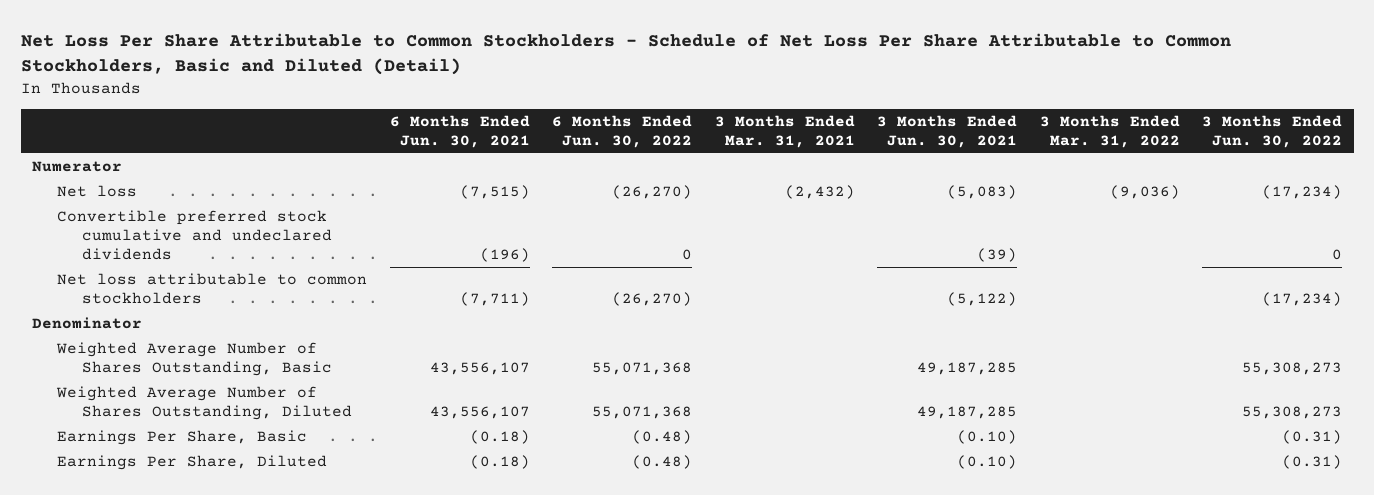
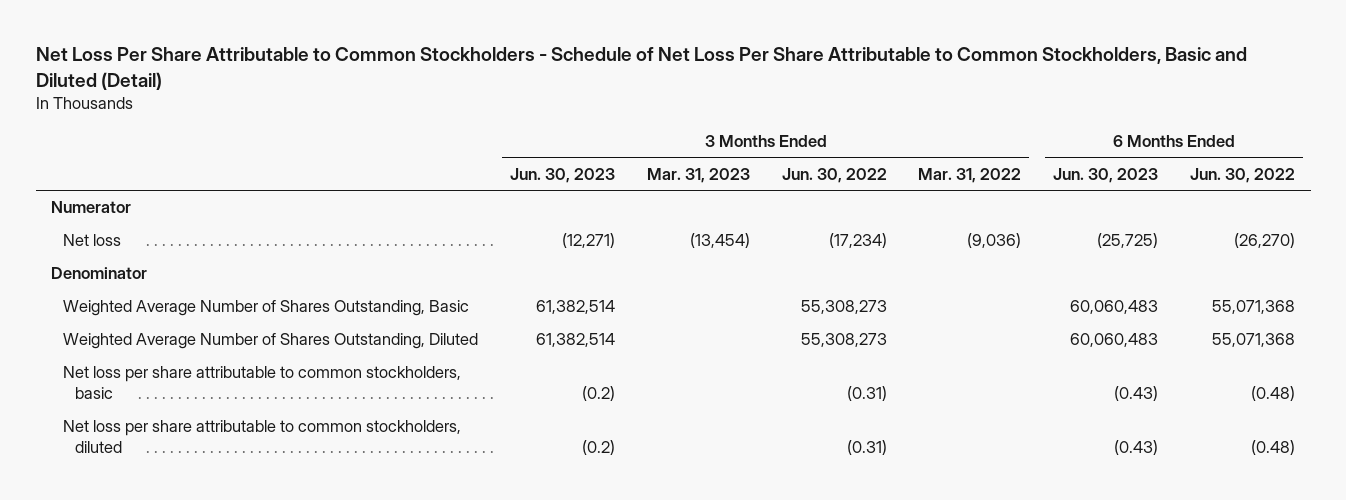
[389,115,530,149] 6 Months Ended Jun. 30, 2021 -> none
[714,115,855,149] 3 Months Ended Mar. 31, 2021 -> none
[877,115,1018,149] 3 Months Ended Jun. 30, 2021 -> none
none -> [510,167,616,183] Jun. 30, 2023
none -> [646,167,750,183] Mar. 31, 2023
none -> [1053,167,1159,183] Jun. 30, 2023
[56,210,333,261] Convertible preferred stock cumulative and undeclared dividends -> none
[56,273,367,305] Net loss attributable to common stockholders -> none
[56,430,307,446] Earnings Per Share, Basic -> [63,366,462,400] Net loss per share attributable to common stockholders, basic
[56,455,327,471] Earnings Per Share, Diluted -> [63,420,462,454] Net loss per share attributable to common stockholders, diluted

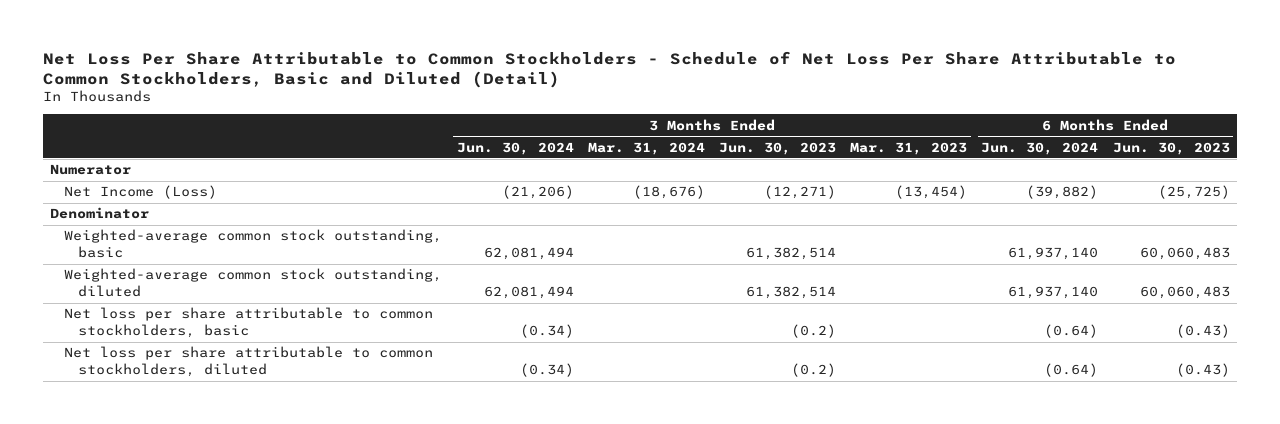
[781,167,887,183] Jun. 30, 2022 -> none
[918,167,1022,183] Mar. 31, 2022 -> none
[1189,167,1295,183] Jun. 30, 2022 -> none
none -> [456,141,574,155] Jun. 30, 2024
none -> [587,141,705,155] Mar. 31, 2024
none -> [981,141,1099,155] Jun. 30, 2024
[63,234,122,247] Net loss -> [64,185,218,200] Net Income (Loss)
[63,300,470,317] Weighted Average Number of Shares Outstanding, Basic -> [64,229,443,259] Weighted-average common stock outstanding, basic
[63,333,479,350] Weighted Average Number of Shares Outstanding, Diluted -> [64,268,443,298] Weighted-average common stock outstanding, diluted

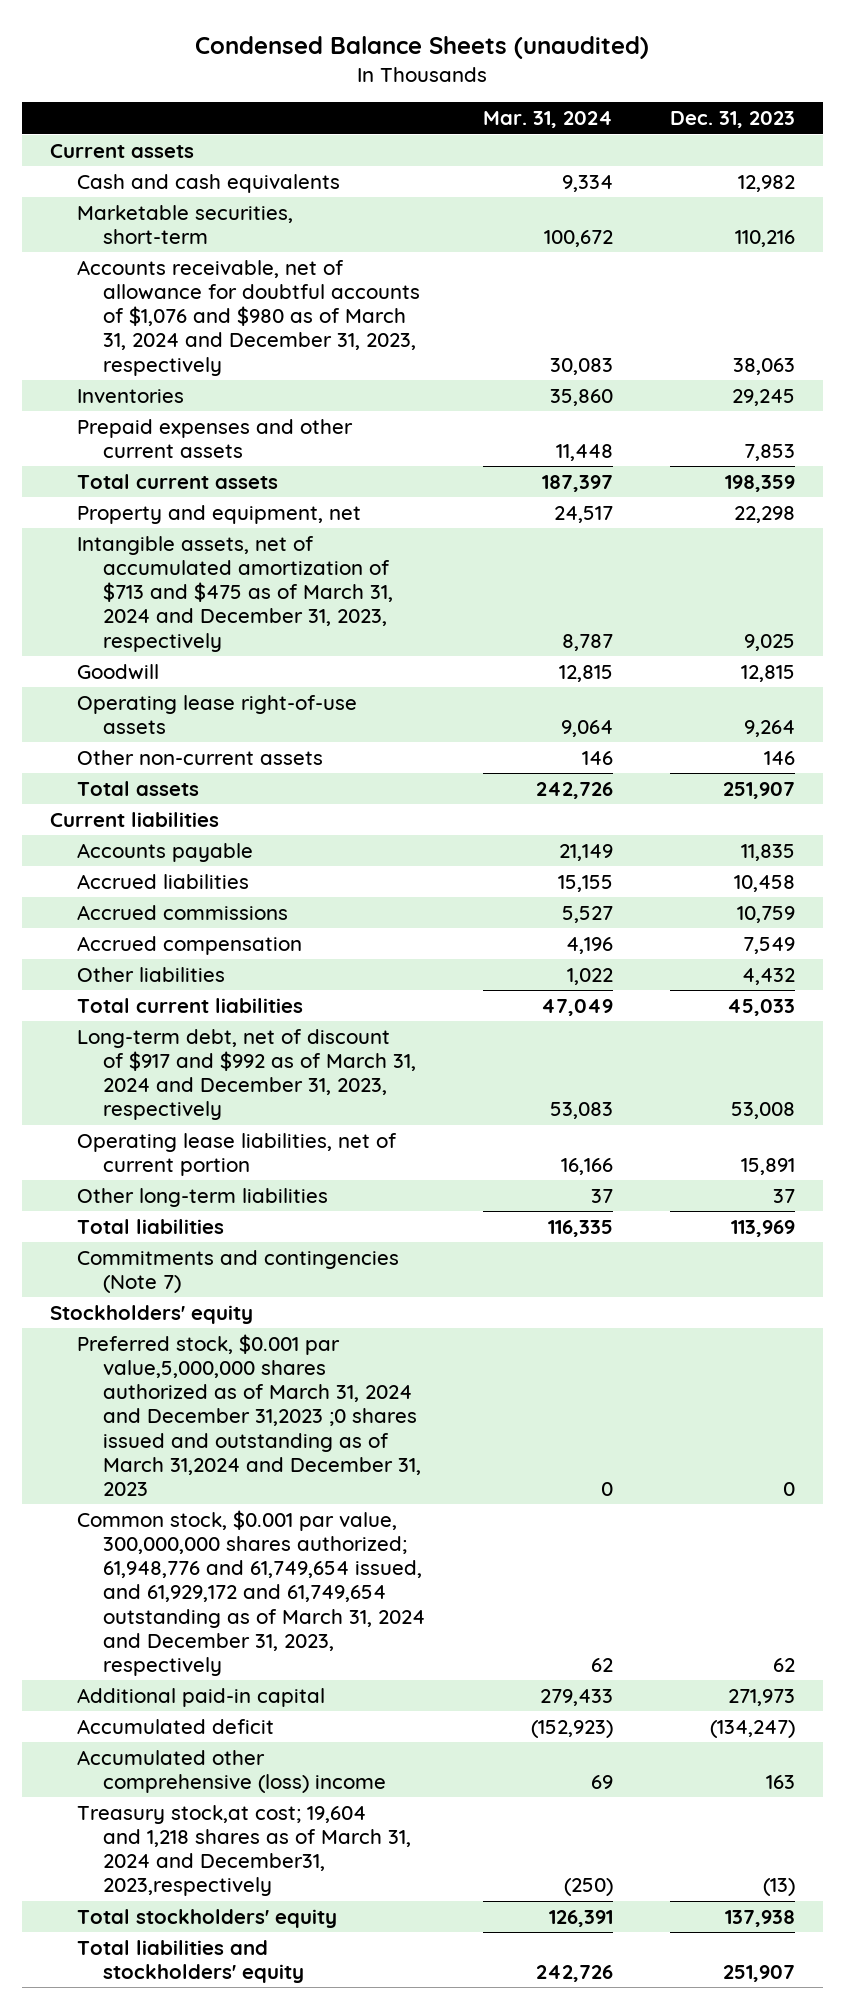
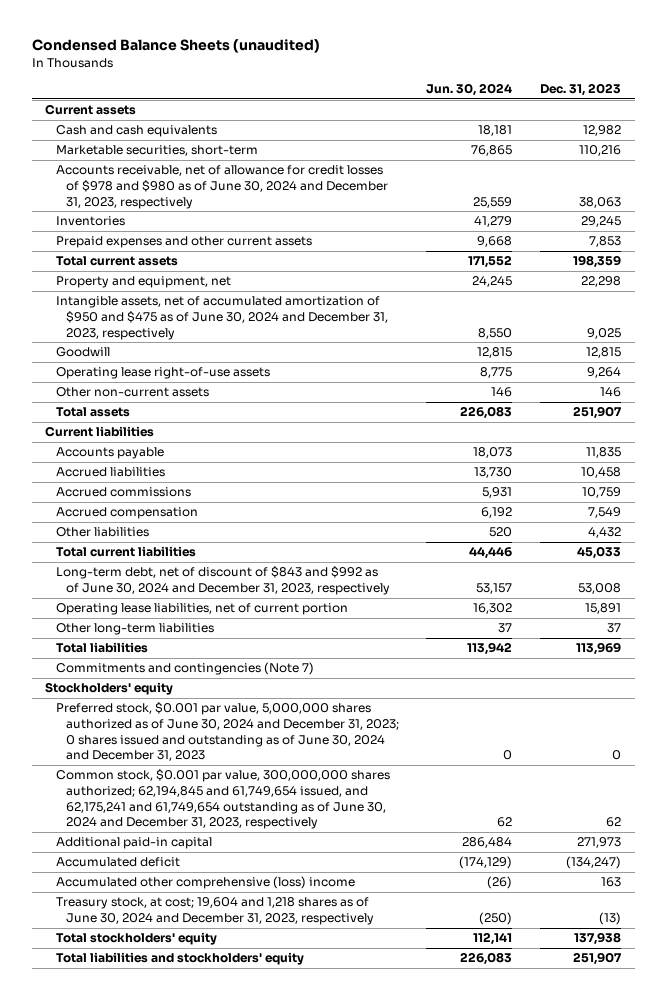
[482,111,613,129] Mar. 31, 2024 -> none
none -> [426,83,513,97] Jun. 30, 2024
[76,259,421,376] Accounts receivable, net of allowance for doubtful accounts of $1,076 and $980 as of March 31, 2024 and December 31, 2023, respectively -> [55,165,388,209] Accounts receivable, net of allowance for credit losses of $978 and $980 as of June 30, 2024 and December 31, 2023, respectively
[76,535,394,652] Intangible assets, net of accumulated amortization of $713 and $475 as of March 31, 2024 and December 31, 2023, respectively -> [55,296,388,340] Intangible assets, net of accumulated amortization of $950 and $475 as of June 30, 2024 and December 31, 2023, respectively
[76,1028,417,1121] Long-term debt, net of discount of $917 and $992 as of March 31, 2024 and December 31, 2023, respectively -> [55,566,390,596] Long-term debt, net of discount of $843 and $992 as of June 30, 2024 and December 31, 2023, respectively
[76,1333,422,1496] Preferred stock, $0.001 par value,5,000,000 shares authorized as of March 31, 2024 and December 31,2023 ;0 shares issued and outstanding as of March 31,2024 and December 31, 2023 -> [55,702,399,762] Preferred stock, $0.001 par value, 5,000,000 shares authorized as of June 30, 2024 and December 31, 2023; 0 shares issued and outstanding as of June 30, 2024 and December 31, 2023
[76,1509,426,1676] Common stock, $0.001 par value, 300,000,000 shares authorized; 61,948,776 and 61,749,654 issued, and 61,929,172 and 61,749,654 outstanding as of March 31, 2024 and December 31, 2023, respectively -> [55,769,390,830] Common stock, $0.001 par value, 300,000,000 shares authorized; 62,194,845 and 61,749,654 issued, and 62,175,241 and 61,749,654 outstanding as of June 30, 2024 and December 31, 2023, respectively
[76,1804,412,1897] Treasury stock,at cost; 19,604 and 1,218 shares as of March 31, 2024 and December31, 2023,respectively -> [55,897,374,926] Treasury stock, at cost; 19,604 and 1,218 shares as of June 30, 2024 and December 31, 2023, respectively

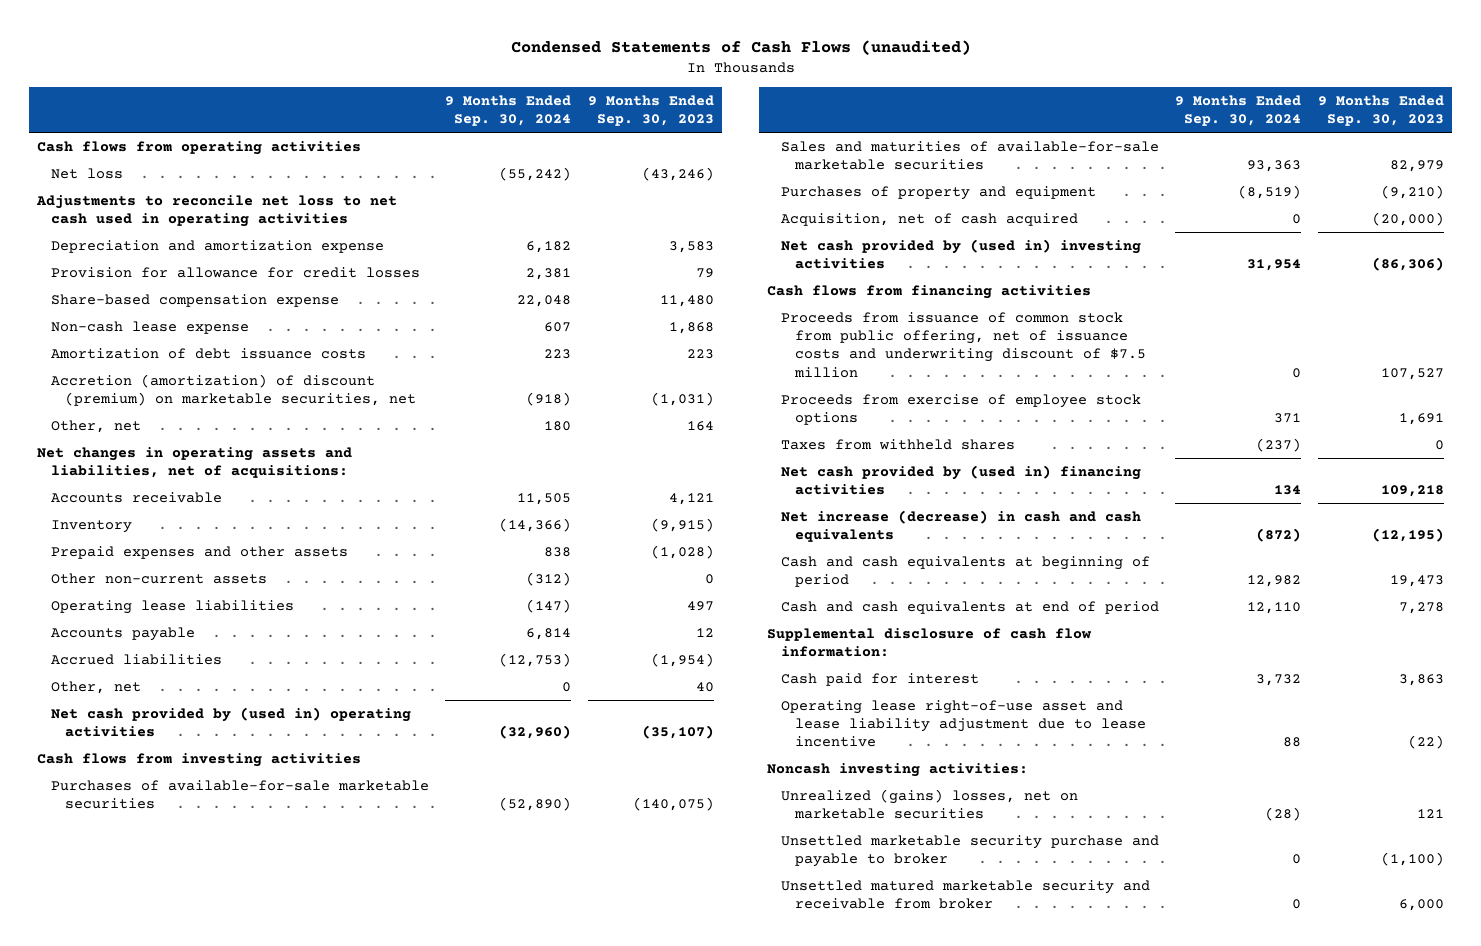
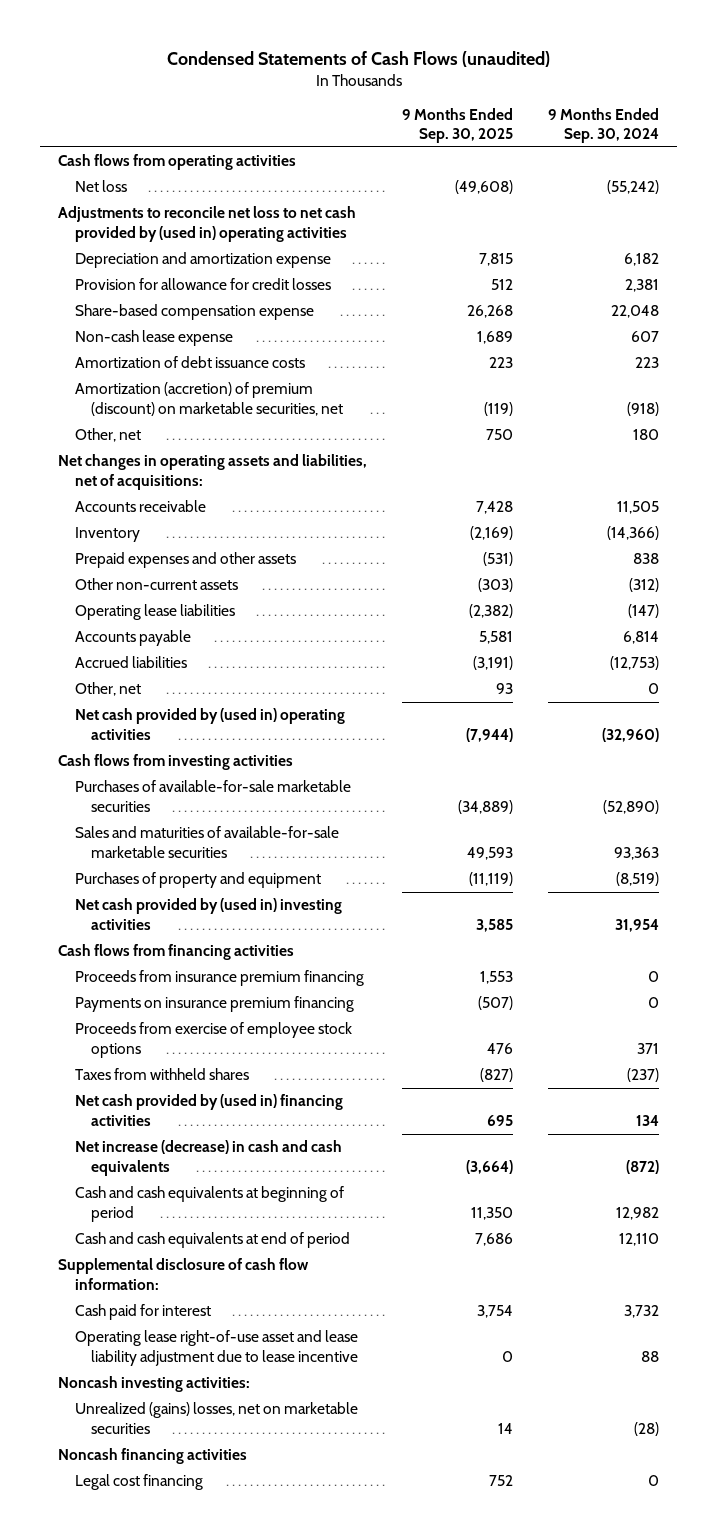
[587,94,714,127] 9 Months Ended Sep. 30, 2023 -> none
none -> [402,107,514,144] 9 Months Ended Sep. 30, 2025
[36,194,398,228] Adjustments to reconcile net loss to net cash used in operating activities -> [57,206,356,243] Adjustments to reconcile net loss to net cash provided by (used in) operating activities
[51,373,416,407] Accretion (amortization) of discount (premium) on marketable securities, net -> [74,382,344,417] Amortization (accretion) of premium (discount) on marketable securities, net
[780,212,1078,226] Acquisition, net of cash acquired -> none
[780,311,1146,378] Proceeds from issuance of common stock from public offering, net of issuance costs and underwriting discount of $7.5 million -> none
none -> [74,970,364,987] Proceeds from insurance premium financing
none -> [74,996,354,1013] Payments on insurance premium financing
[780,834,1159,868] Unsettled marketable security purchase and payable to broker -> none
[780,879,1150,910] Unsettled matured marketable security and receivable from broker -> none
none -> [57,1448,247,1465] Noncash financing activities
none -> [74,1474,203,1491] Legal cost financing

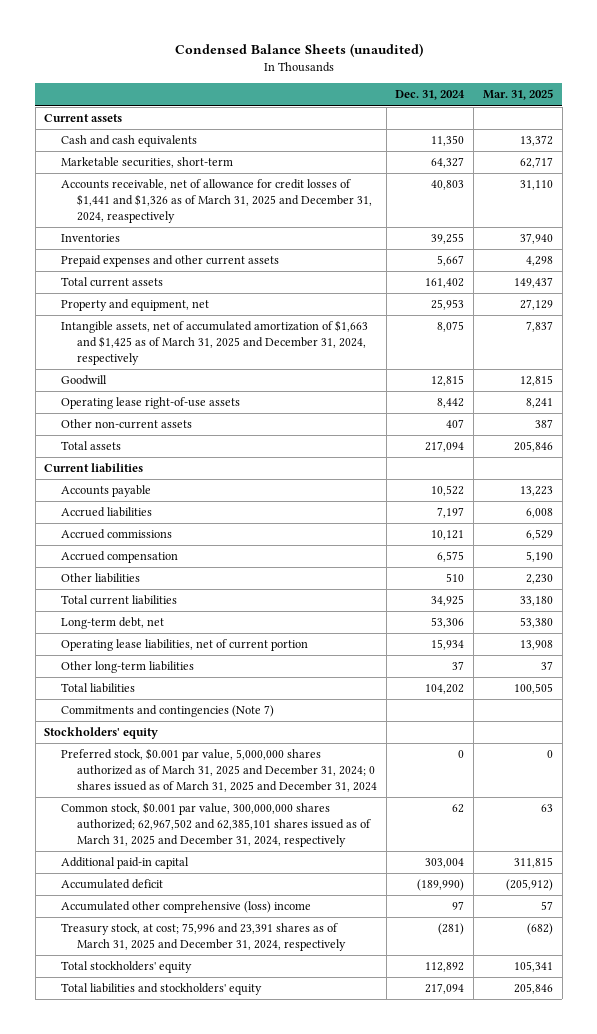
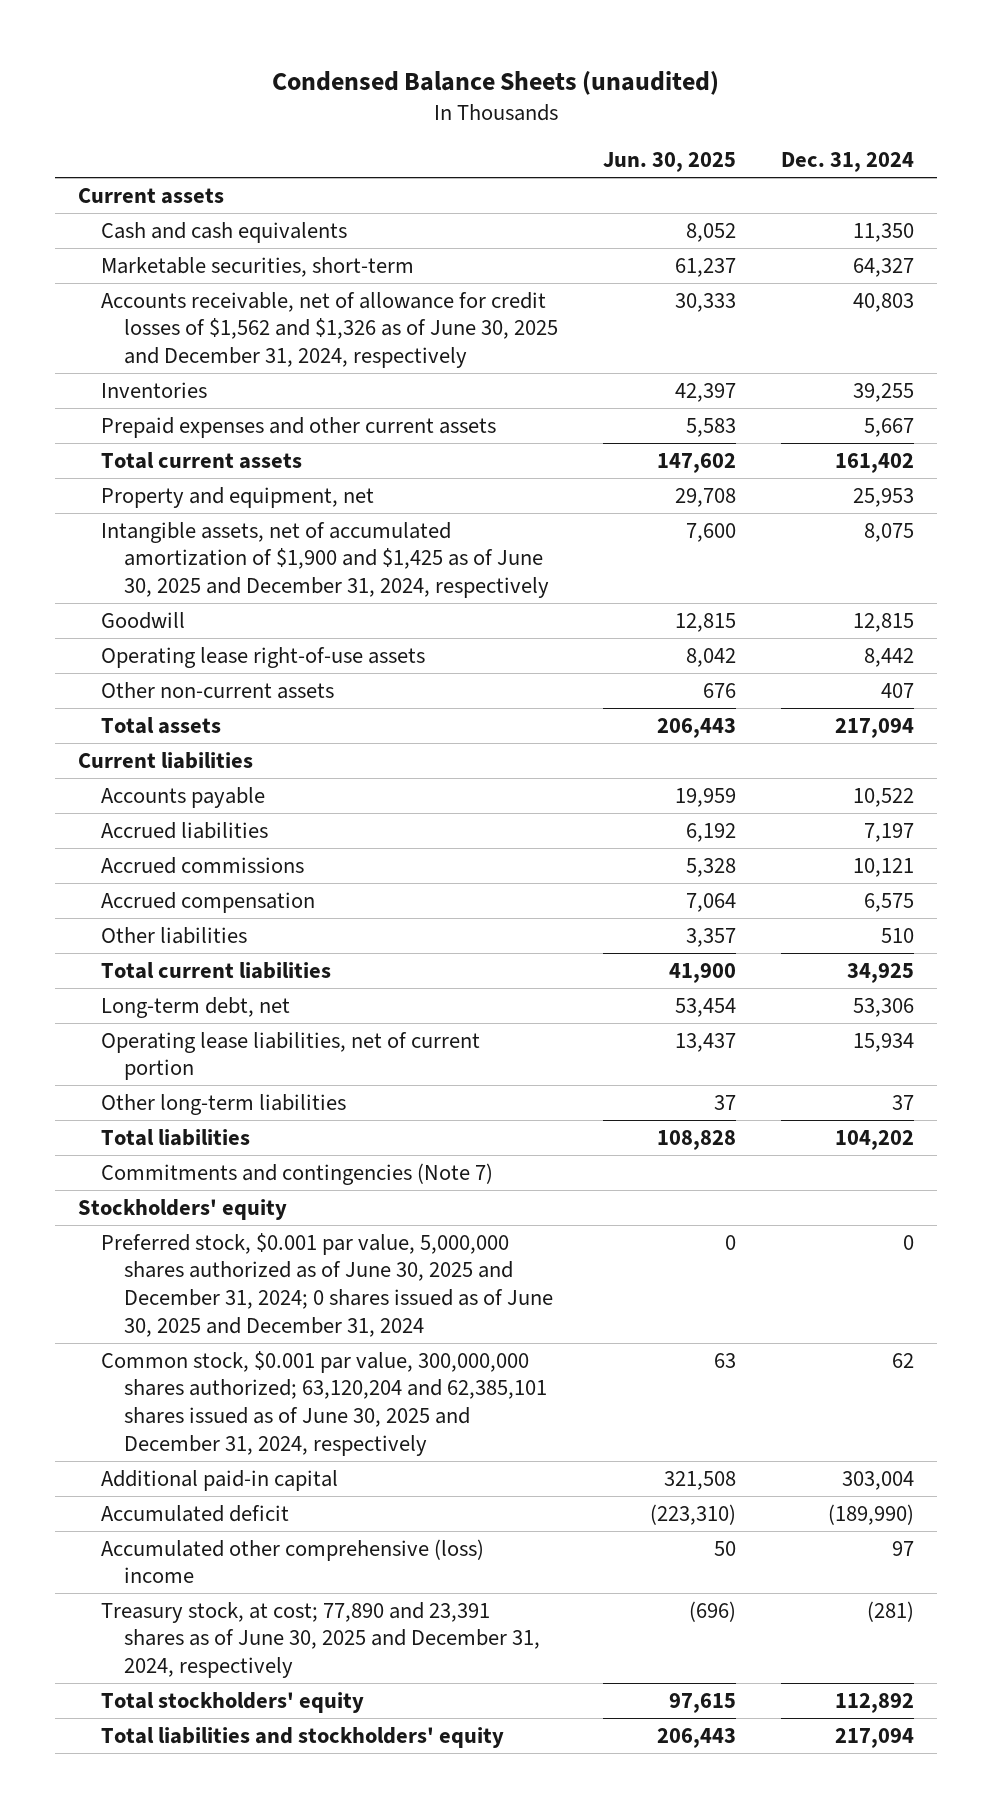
[482,89,553,101] Mar. 31, 2025 -> none
none -> [602,152,736,173] Jun. 30, 2025
[60,179,372,223] Accounts receivable, net of allowance for credit losses of $1,441 and $1,326 as of March 31, 2025 and December 31, 2024, reaspectively -> [100,291,558,369] Accounts receivable, net of allowance for credit losses of $1,562 and $1,326 as of June 30, 2025 and December 31, 2024, respectively
[60,320,368,365] Intangible assets, net of accumulated amortization of $1,663 and $1,425 as of March 31, 2025 and December 31, 2024, respectively -> [100,521,549,599] Intangible assets, net of accumulated amortization of $1,900 and $1,425 as of June 30, 2025 and December 31, 2024, respectively
[60,748,377,792] Preferred stock, $0.001 par value, 5,000,000 shares authorized as of March 31, 2025 and December 31, 2024; 0 shares issued as of March 31, 2025 and December 31, 2024 -> [100,1232,553,1337] Preferred stock, $0.001 par value, 5,000,000 shares authorized as of June 30, 2025 and December 31, 2024; 0 shares issued as of June 30, 2025 and December 31, 2024
[60,802,371,847] Common stock, $0.001 par value, 300,000,000 shares authorized; 62,967,502 and 62,385,101 shares issued as of March 31, 2025 and December 31, 2024, respectively -> [100,1350,547,1456] Common stock, $0.001 par value, 300,000,000 shares authorized; 63,120,204 and 62,385,101 shares issued as of June 30, 2025 and December 31, 2024, respectively
[60,923,346,951] Treasury stock, at cost; 75,996 and 23,391 shares as of March 31, 2025 and December 31, 2024, respectively -> [100,1601,540,1679] Treasury stock, at cost; 77,890 and 23,391 shares as of June 30, 2025 and December 31, 2024, respectively

